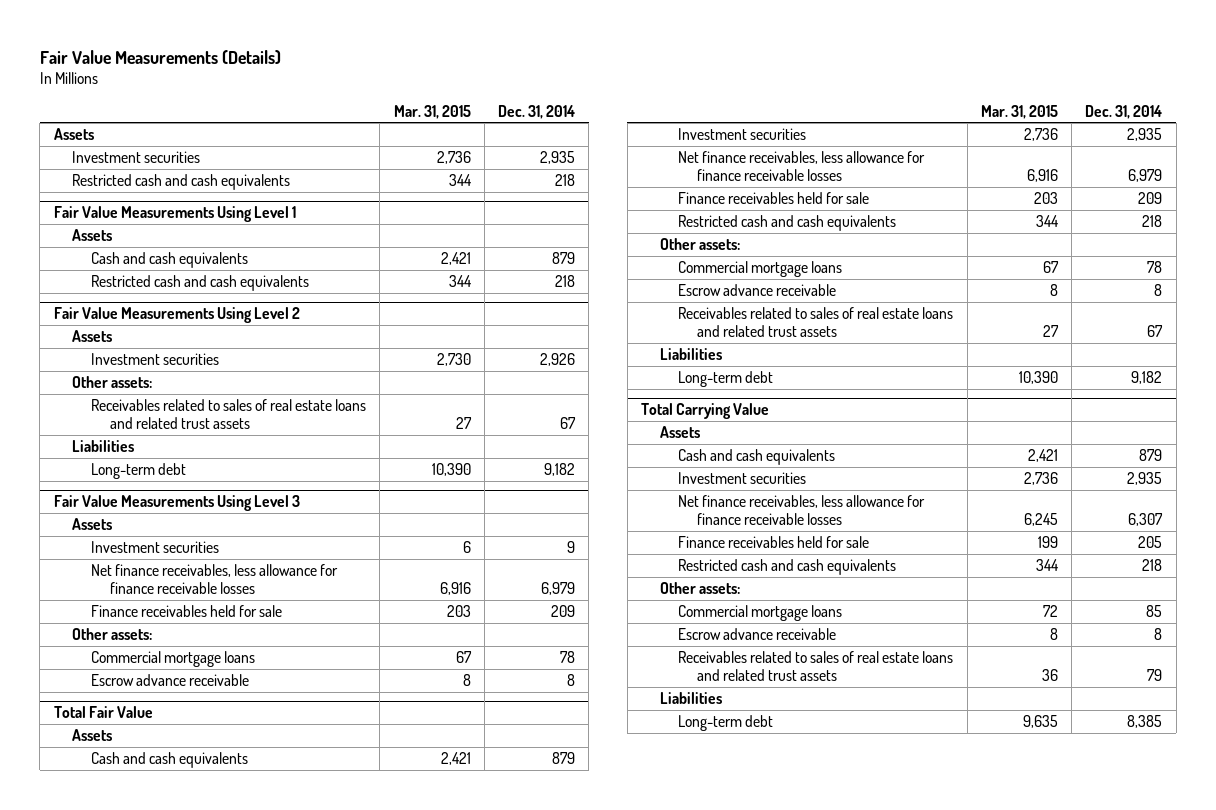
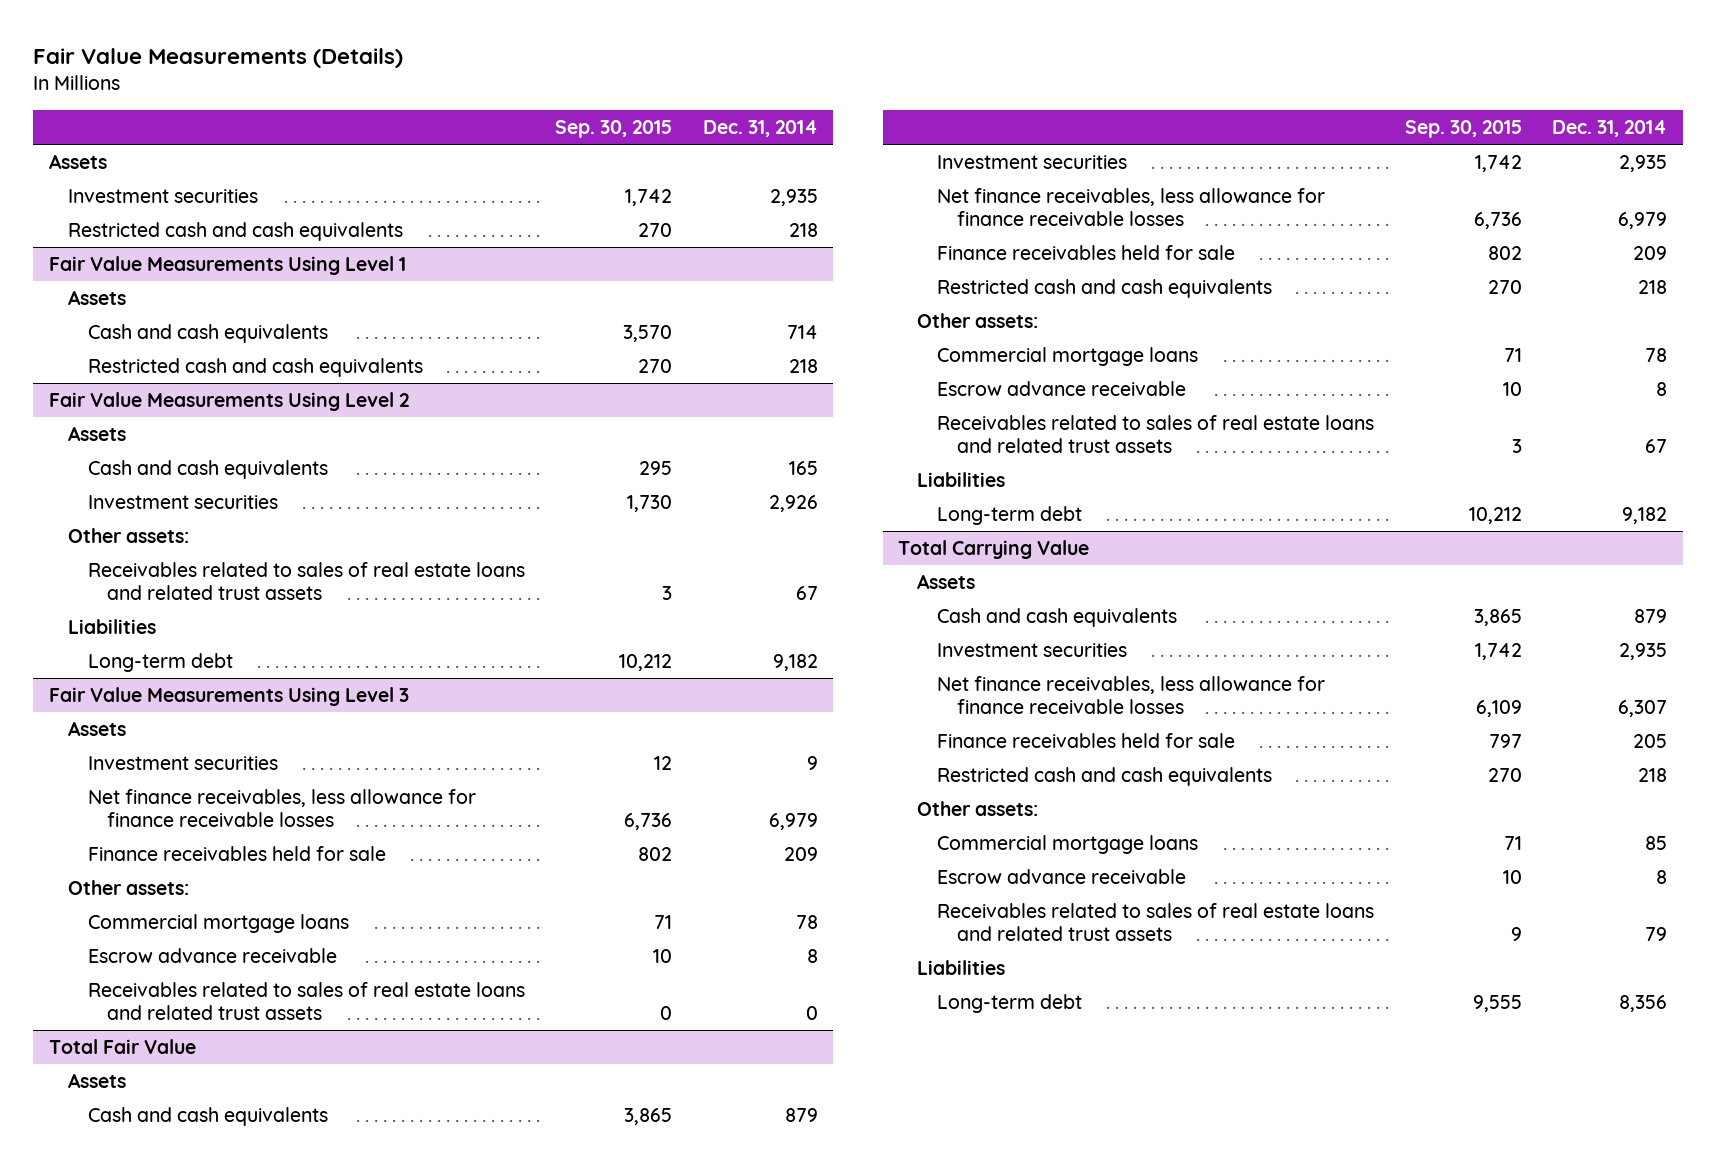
[393,104,471,119] Mar. 31, 2015 -> none
none -> [555,120,673,139] Sep. 30, 2015
[552,252,576,265] 879 -> [786,325,818,340] 714
none -> [87,460,328,480] Cash and cash equivalents
none -> [87,982,525,1021] Receivables related to sales of real estate loans and related trust assets
[1127,715,1163,729] 8,385 -> [1619,995,1668,1013] 8,356

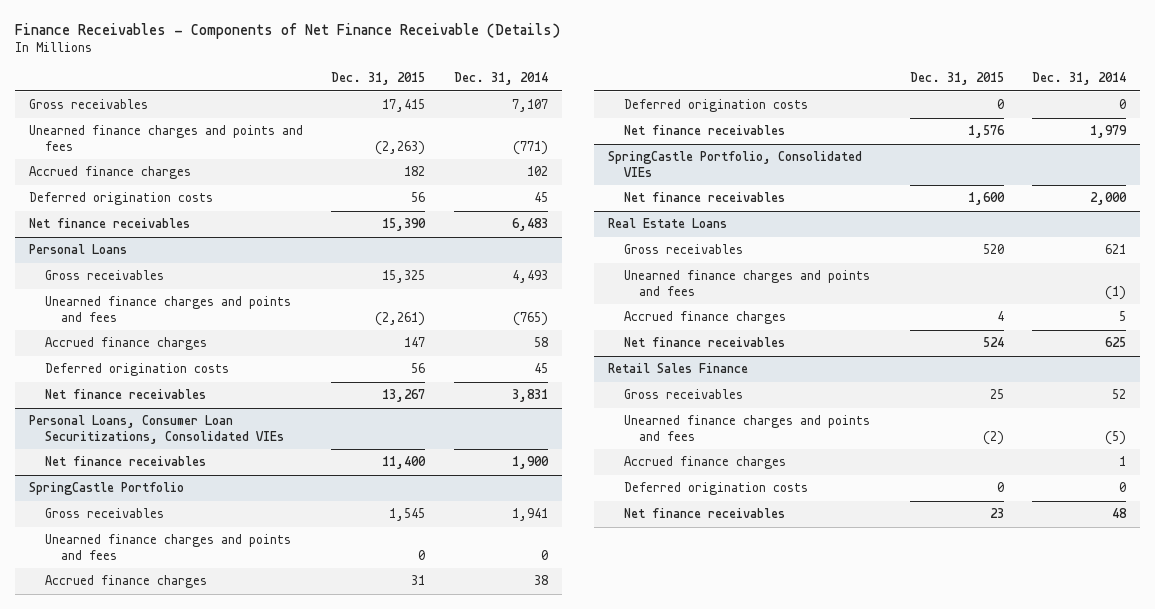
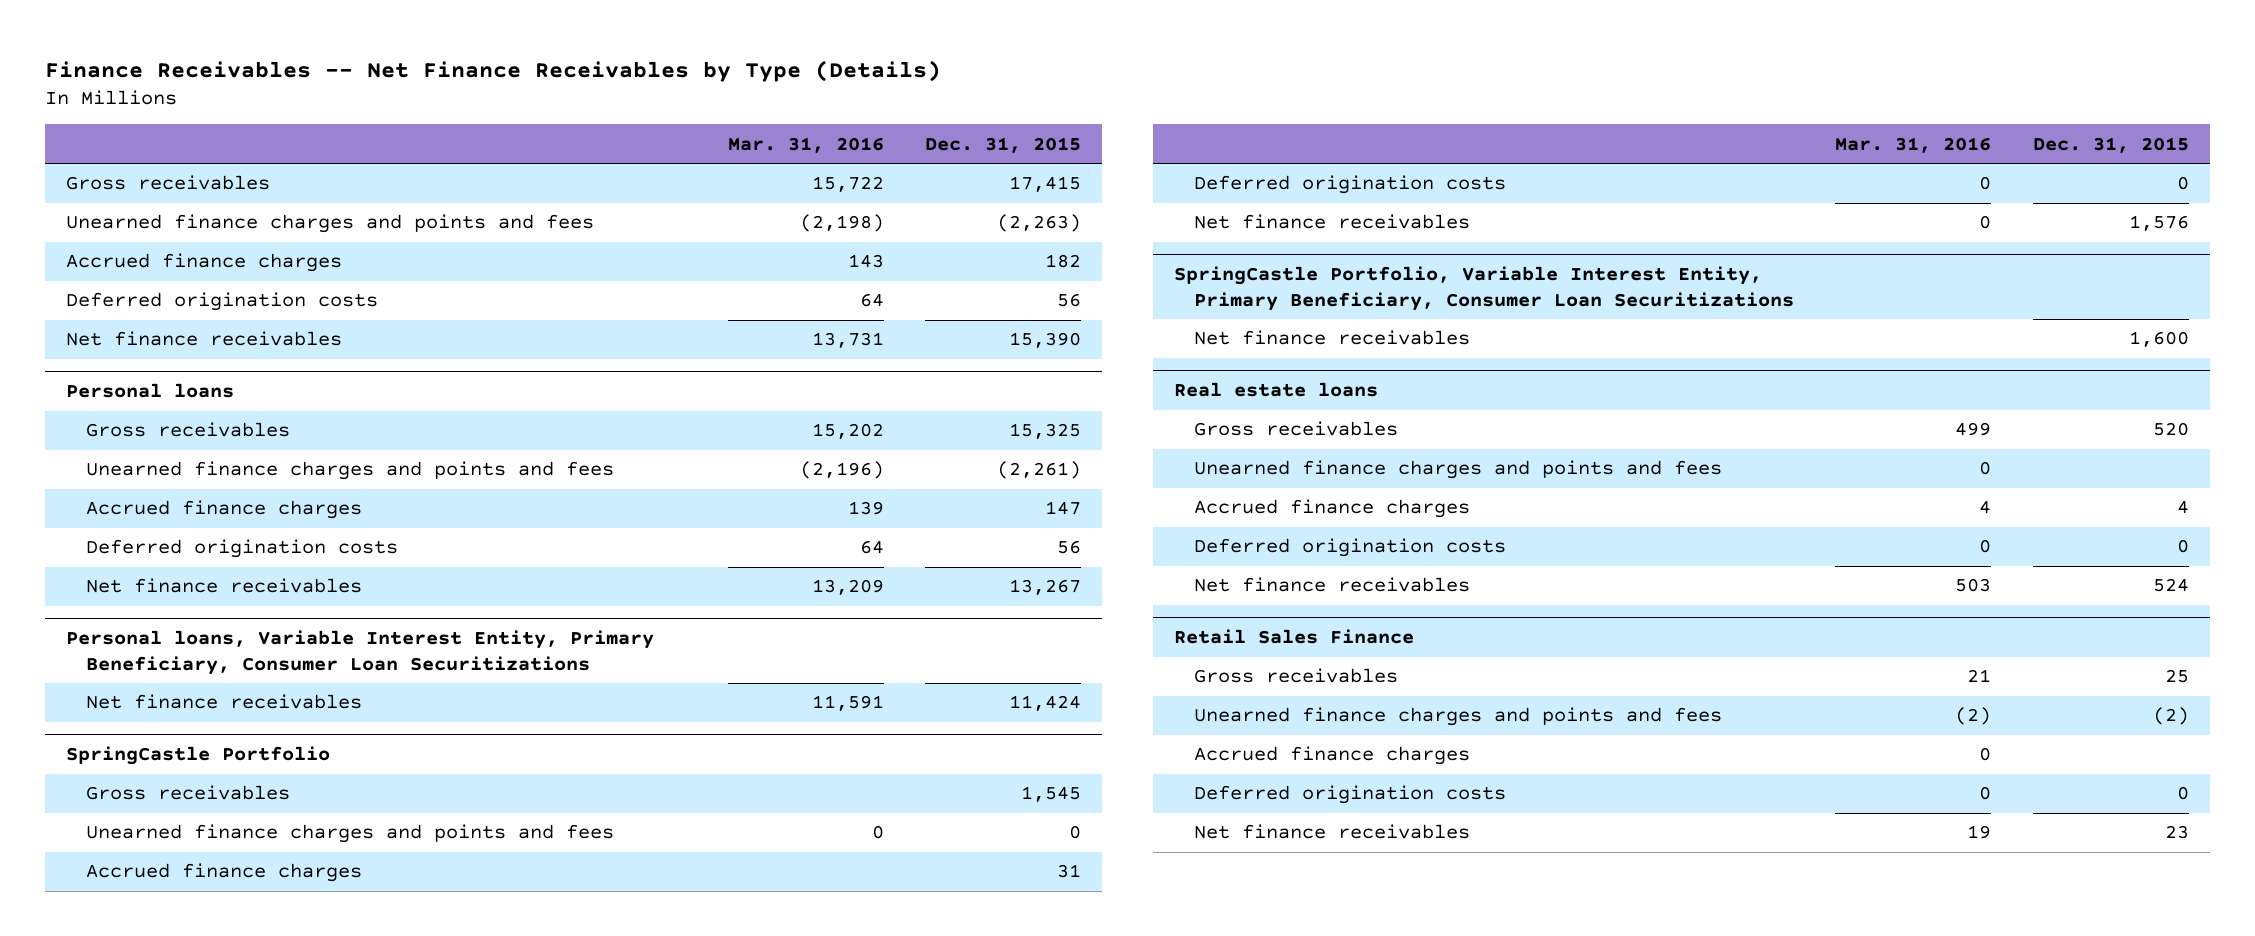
[15,23,561,40] Finance Receivables - Components of Net Finance Receivable (Details) -> [45,59,942,82] Finance Receivables -- Net Finance Receivables by Type (Details)
[453,72,548,86] Dec. 31, 2014 -> none
none -> [727,136,884,153] Mar. 31, 2016
[29,244,128,255] Personal Loans -> [65,383,234,399] Personal loans
[29,415,285,445] Personal Loans, Consumer Loan Securitizations, Consolidated VIEs -> none
none -> [65,630,654,675] Personal loans, Variable Interest Entity, Primary Beneficiary, Consumer Loan Securitizations
[382,456,427,470] 11,400 -> [1009,695,1082,712] 11,424
[607,151,862,178] SpringCastle Portfolio, Consolidated VIEs -> none
none -> [1173,266,1795,311] SpringCastle Portfolio, Variable Interest Entity, Primary Beneficiary, Consumer Loan Securitizations
[607,218,727,229] Real Estate Loans -> [1173,382,1378,398] Real estate loans
none -> [1194,538,1507,558] Deferred origination costs

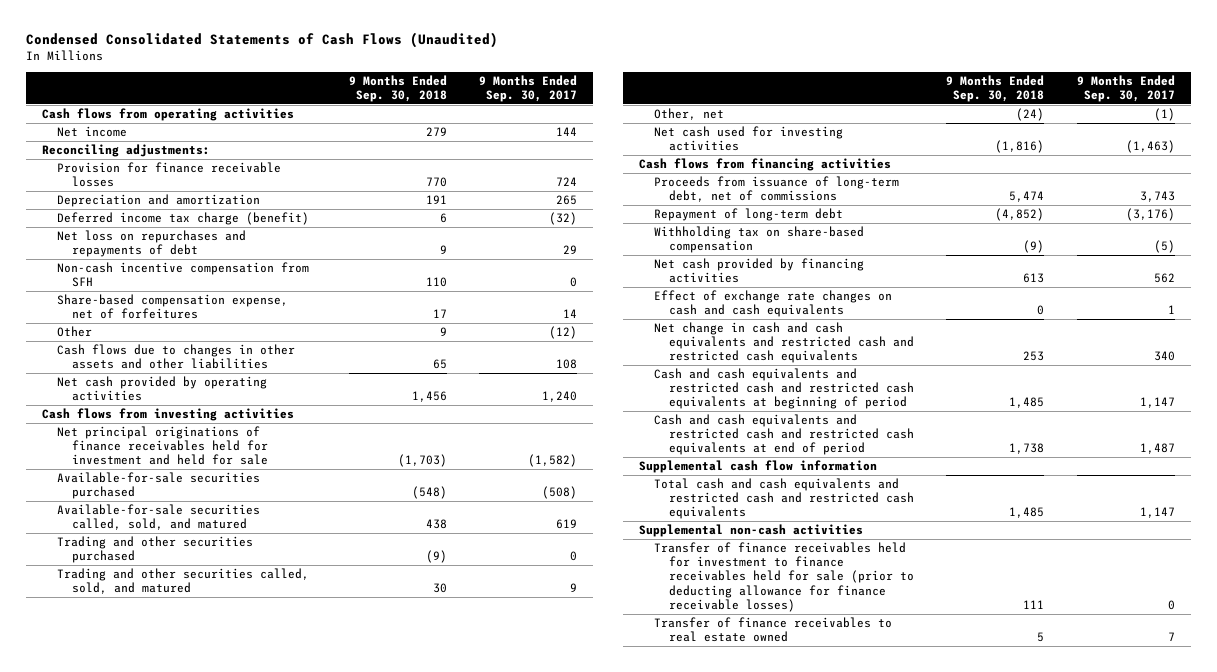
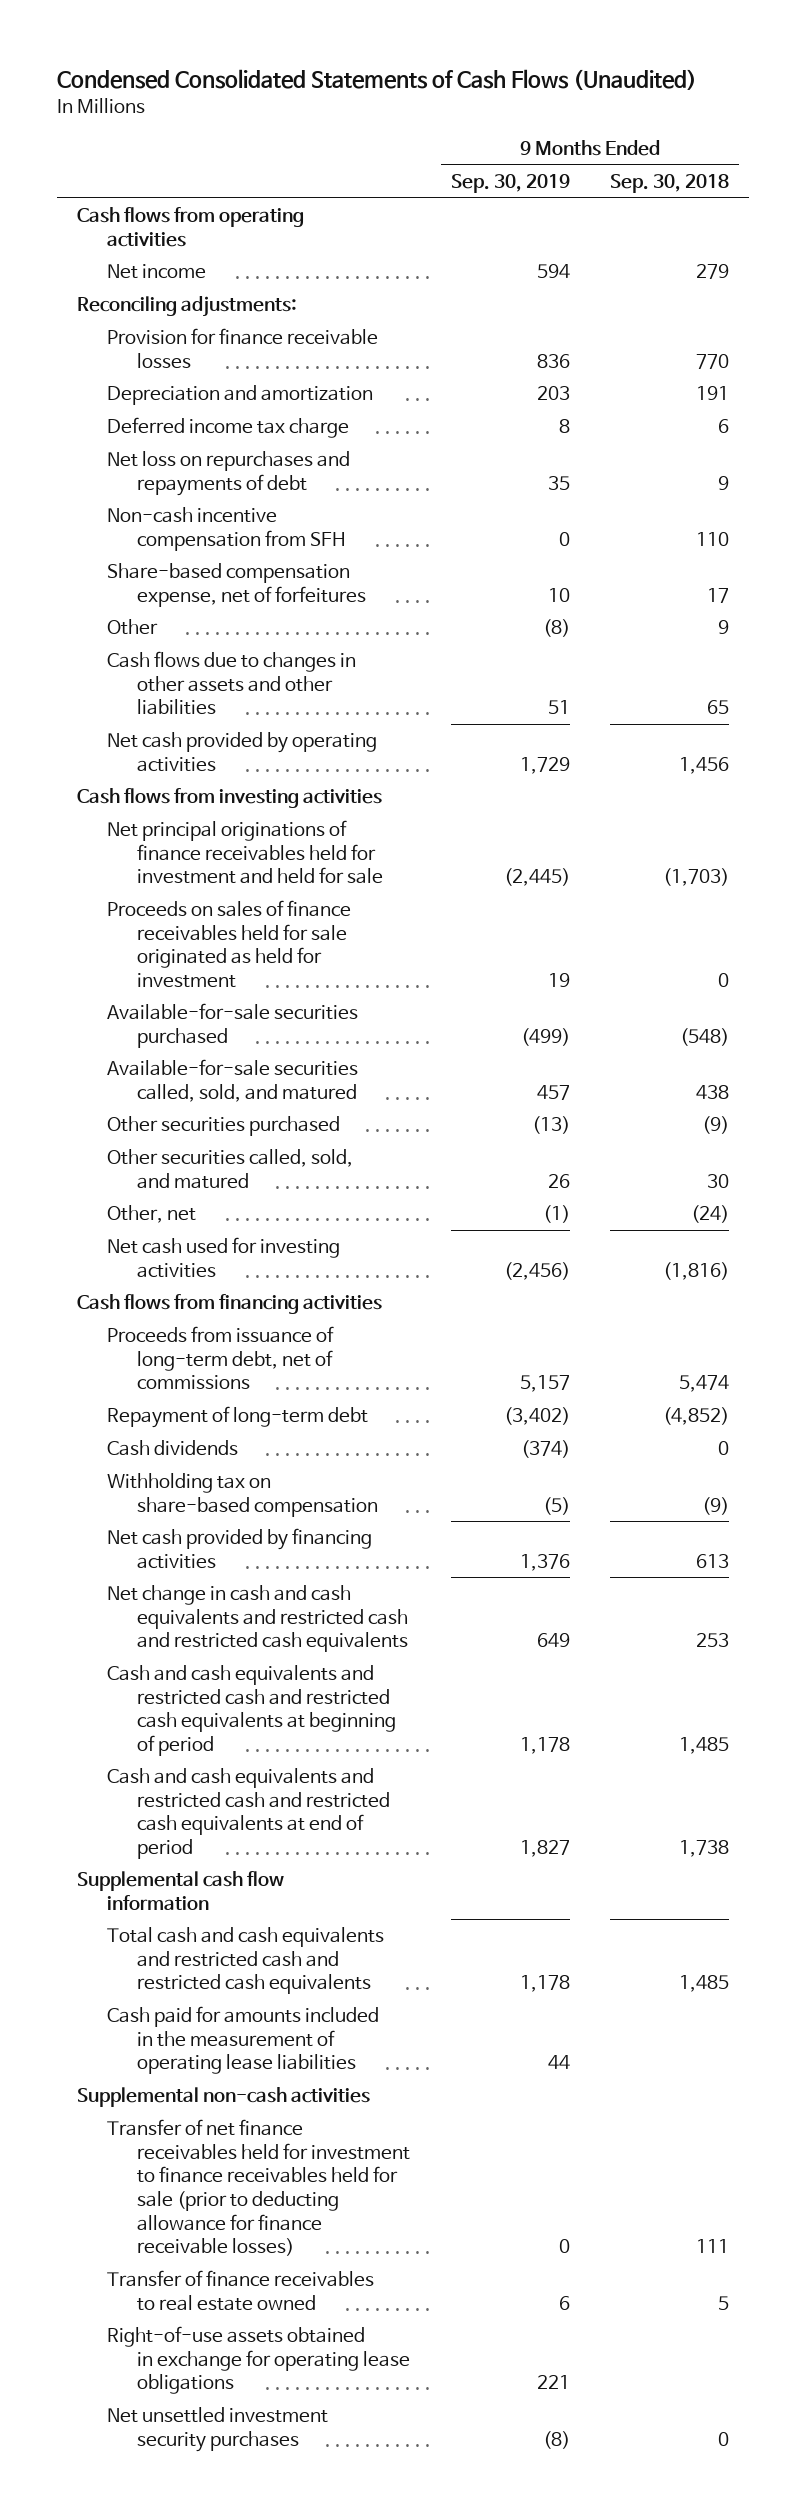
[479,74,578,103] 9 Months Ended Sep. 30, 2017 -> none
none -> [450,174,570,194] Sep. 30, 2019
[56,211,309,225] Deferred income tax charge (benefit) -> [107,417,350,439] Deferred income tax charge
none -> [107,900,352,989] Proceeds on sales of finance receivables held for sale originated as held for investment
[56,535,253,564] Trading and other securities purchased -> [107,1116,341,1137] Other securities purchased
[56,567,309,595] Trading and other securities called, sold, and matured -> [107,1149,354,1189] Other securities called, sold, and matured
none -> [107,1440,239,1457] Cash dividends
[654,289,893,318] Effect of exchange rate changes on cash and cash equivalents -> none
none -> [107,2006,380,2075] Cash paid for amounts included in the measurement of operating lease liabilities
[654,541,915,612] Transfer of finance receivables held for investment to finance receivables held for sale (prior to deducting allowance for finance receivable losses) -> [107,2119,411,2257] Transfer of net finance receivables held for investment to finance receivables held for sale (prior to deducting allowance for finance receivable losses)
none -> [107,2326,411,2395] Right-of-use assets obtained in exchange for operating lease obligations
none -> [107,2407,329,2452] Net unsettled investment security purchases

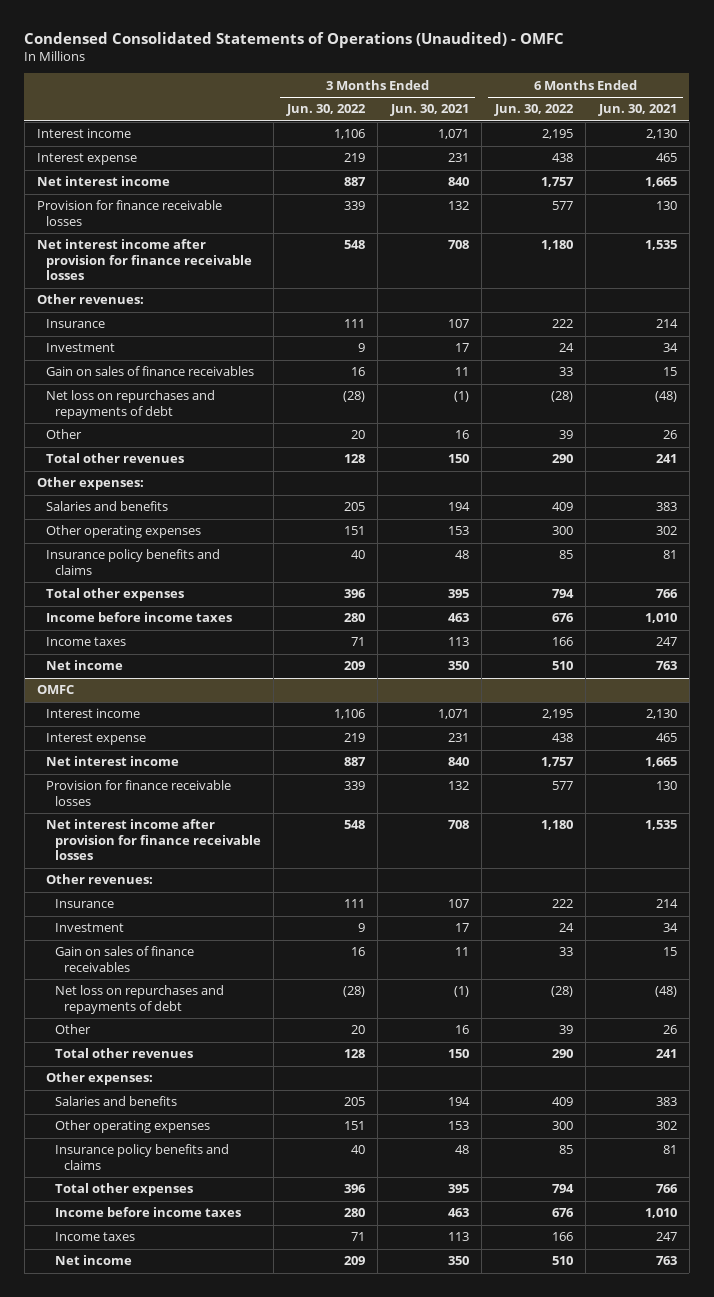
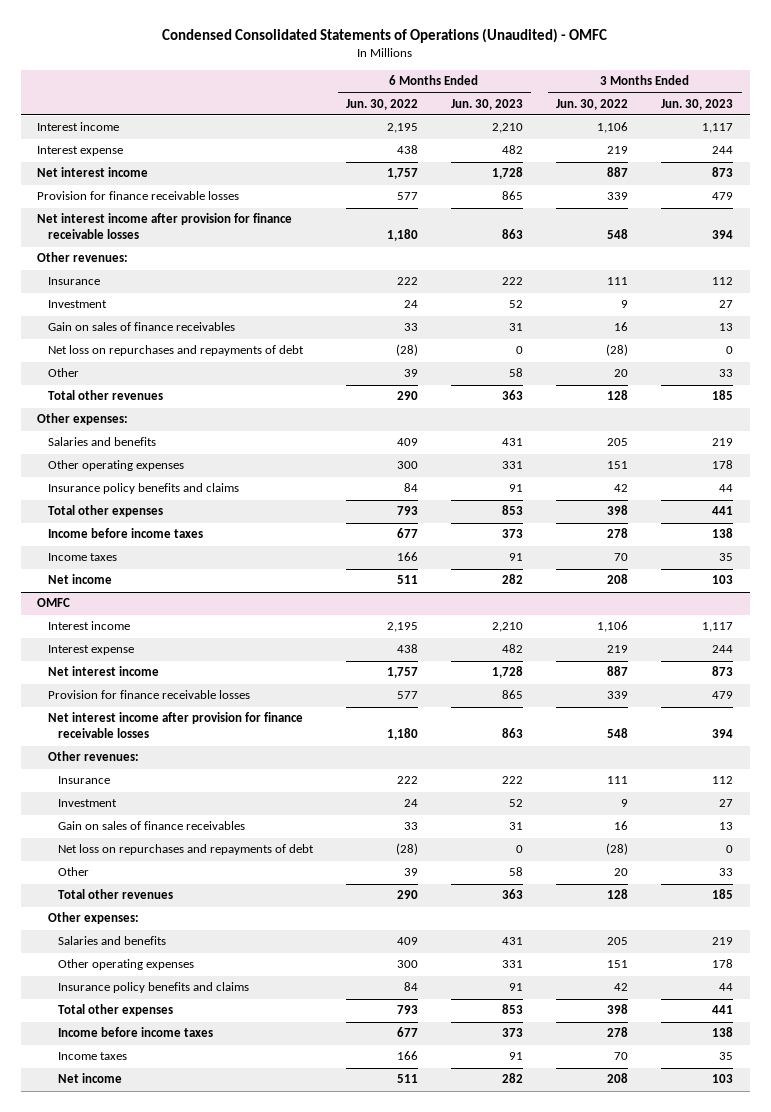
[389,104,469,117] Jun. 30, 2021 -> none
[597,104,677,117] Jun. 30, 2021 -> none
none -> [451,98,524,110] Jun. 30, 2023
none -> [661,98,734,110] Jun. 30, 2023
[350,550,365,560] 40 -> [614,484,629,493] 42
[558,550,573,560] 85 -> [403,483,418,493] 84
[343,589,366,599] 396 -> [607,505,629,516] 398
[551,589,574,599] 794 -> [396,506,418,516] 793
[343,613,365,623] 280 -> [607,528,629,539] 278
[551,613,574,623] 676 -> [396,528,418,539] 677
[350,637,365,647] 71 -> [614,553,629,562] 70
[343,661,365,671] 209 -> [607,574,629,585] 208
[551,661,573,671] 510 -> [396,575,418,585] 511
[350,1145,365,1155] 40 -> [614,983,629,992] 42
[558,1145,573,1155] 85 -> [403,982,418,992] 84
[343,1184,366,1194] 396 -> [607,1004,629,1015] 398
[551,1184,574,1194] 794 -> [396,1005,418,1015] 793
[343,1208,365,1218] 280 -> [607,1027,629,1038] 278
[551,1208,574,1218] 676 -> [396,1027,418,1038] 677
[350,1232,365,1242] 71 -> [614,1052,629,1061] 70
[343,1256,365,1266] 209 -> [607,1073,629,1084] 208
[551,1256,573,1266] 510 -> [396,1074,418,1084] 511

